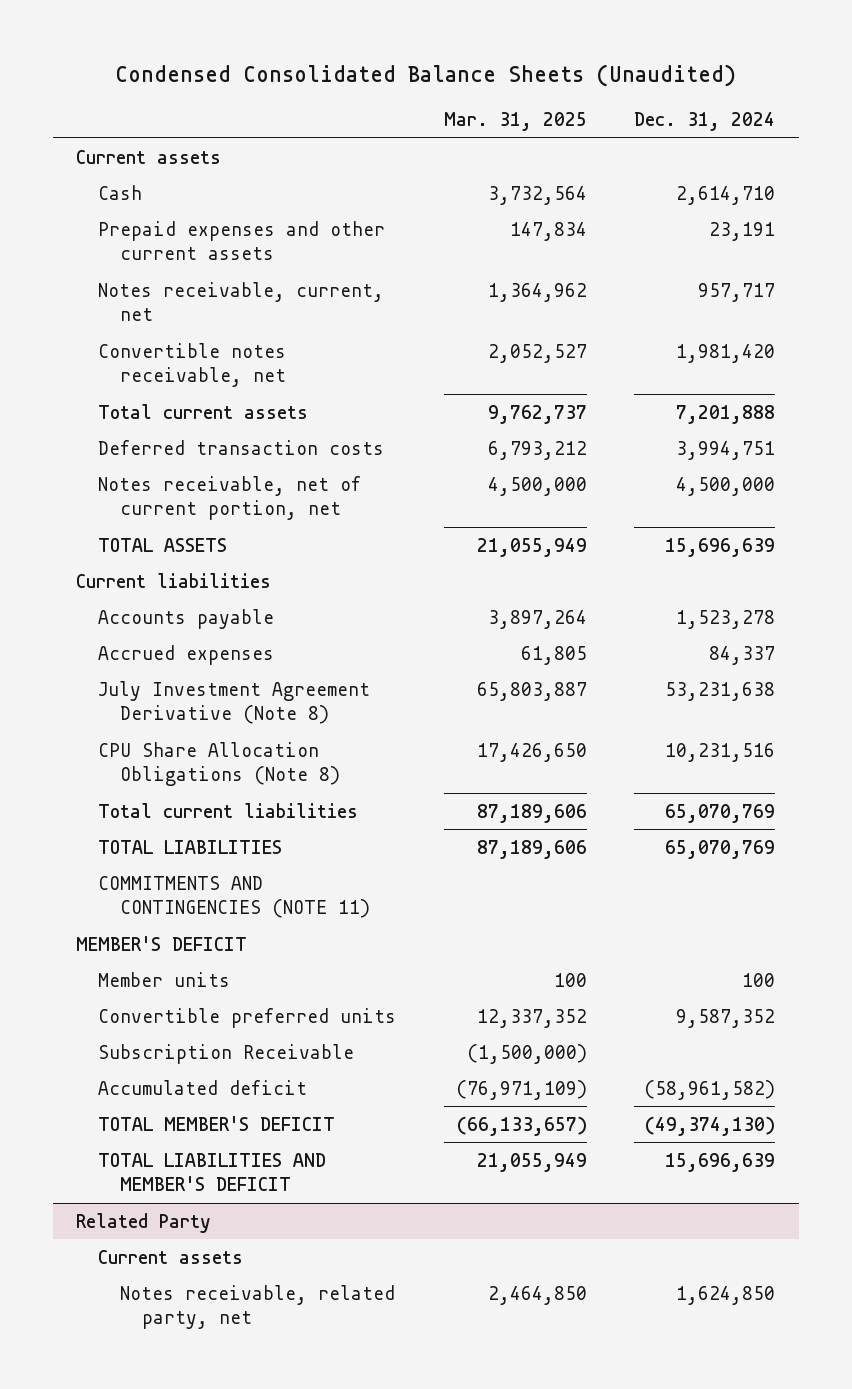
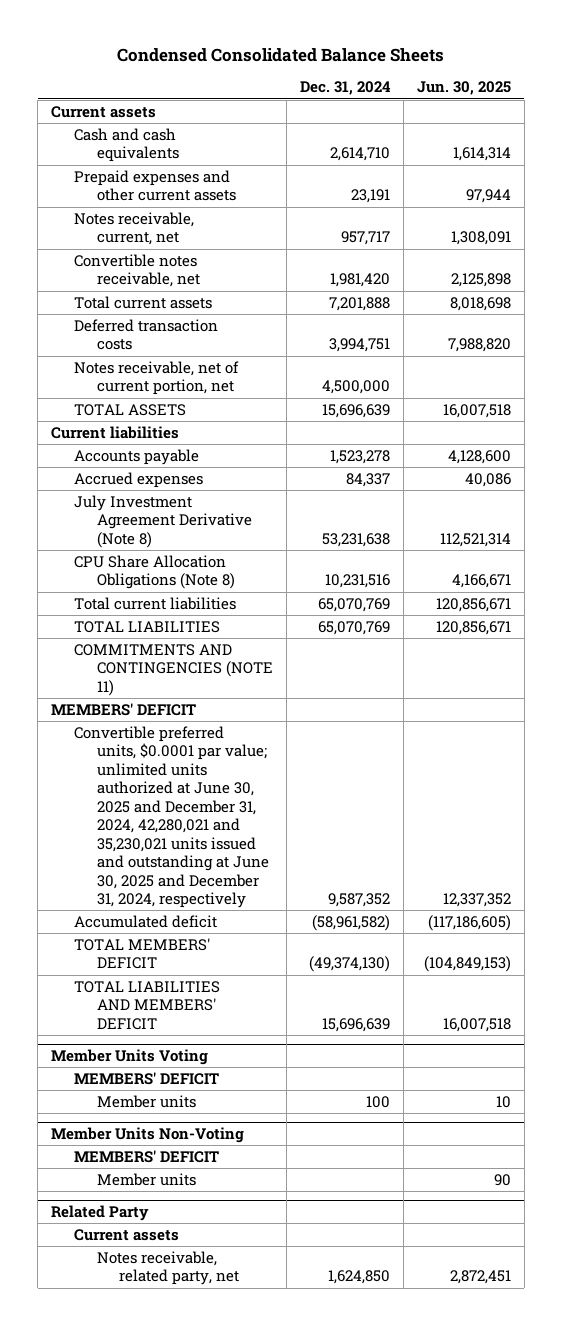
[114,64,736,88] Condensed Consolidated Balance Sheets (Unaudited) -> [116,47,444,62] Condensed Consolidated Balance Sheets
[443,112,587,132] Mar. 31, 2025 -> none
none -> [416,81,511,96] Jun. 30, 2025
[98,184,143,200] Cash -> [73,127,179,163] Cash and cash equivalents
[98,971,231,987] Member units -> none
[98,1043,355,1064] Subscription Receivable -> none
[76,935,248,951] MEMBER'S DEFICIT -> [51,702,197,716] MEMBERS' DEFICIT
[98,1007,397,1028] Convertible preferred units -> [73,725,269,909] Convertible preferred units, $0.0001 par value; unlimited units authorized at June 30, 2025 and December 31, 2024, 42,280,021 and 35,230,021 units issued and outstanding at June 30, 2025 and December 31, 2024, respectively
[98,1115,336,1131] TOTAL MEMBER'S DEFICIT -> [73,937,210,970] TOTAL MEMBERS' DEFICIT
[98,1152,327,1192] TOTAL LIABILITIES AND MEMBER'S DEFICIT -> [73,980,220,1030] TOTAL LIABILITIES AND MEMBERS' DEFICIT
none -> [51,1049,209,1066] Member Units Voting
none -> [73,1071,219,1085] MEMBERS' DEFICIT
none -> [96,1094,196,1108] Member units
none -> [51,1127,245,1144] Member Units Non-Voting
none -> [73,1149,219,1163] MEMBERS' DEFICIT
none -> [96,1172,196,1186] Member units

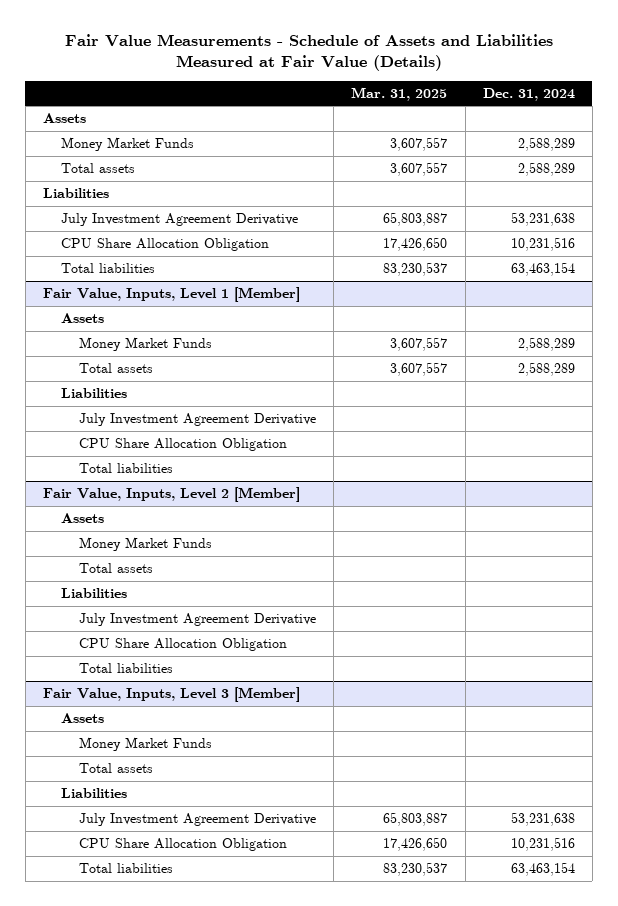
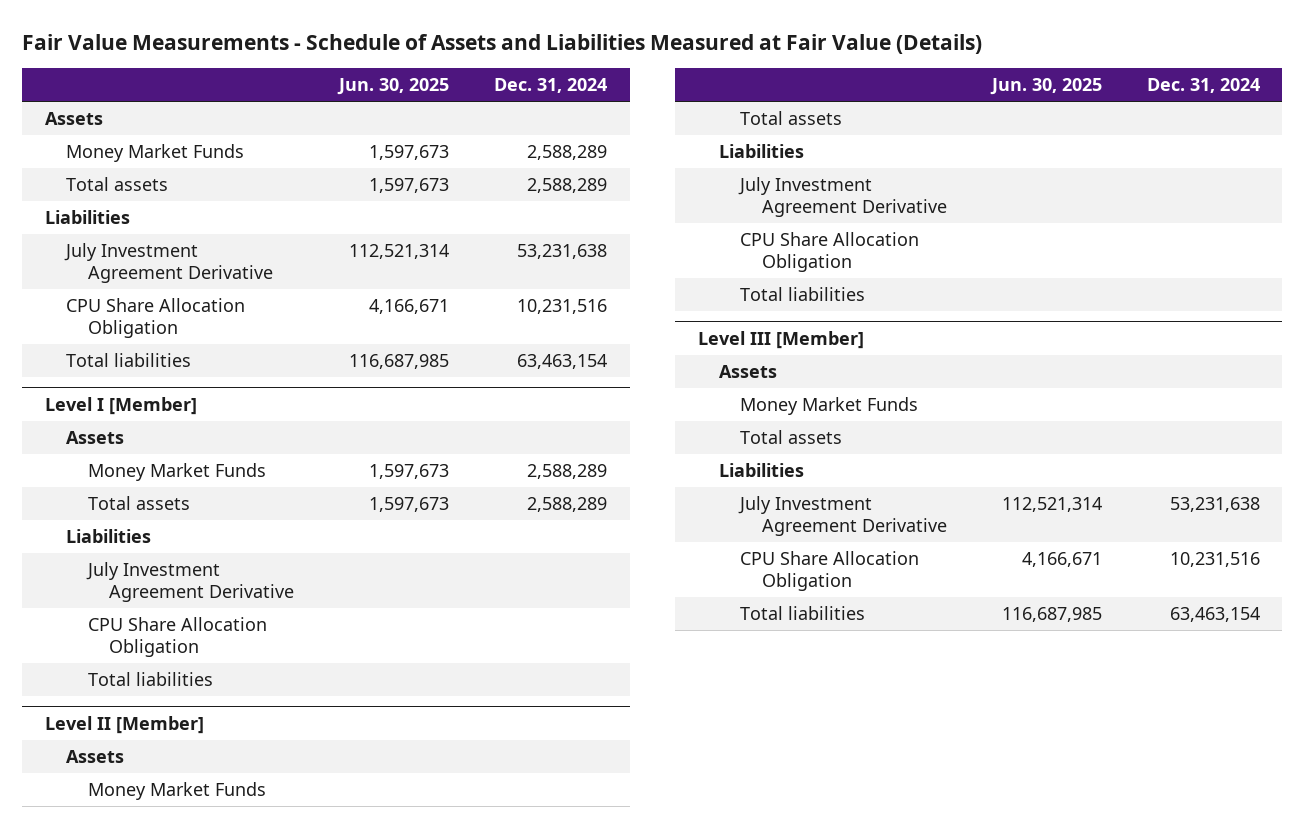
[351,86,448,101] Mar. 31, 2025 -> none
none -> [337,78,450,96] Jun. 30, 2025
[42,286,300,302] Fair Value, Inputs, Level 1 [Member] -> [44,397,197,416] Level I [Member]
[42,486,300,502] Fair Value, Inputs, Level 2 [Member] -> [44,716,204,735] Level II [Member]
[42,686,300,702] Fair Value, Inputs, Level 3 [Member] -> [697,331,864,350] Level III [Member]

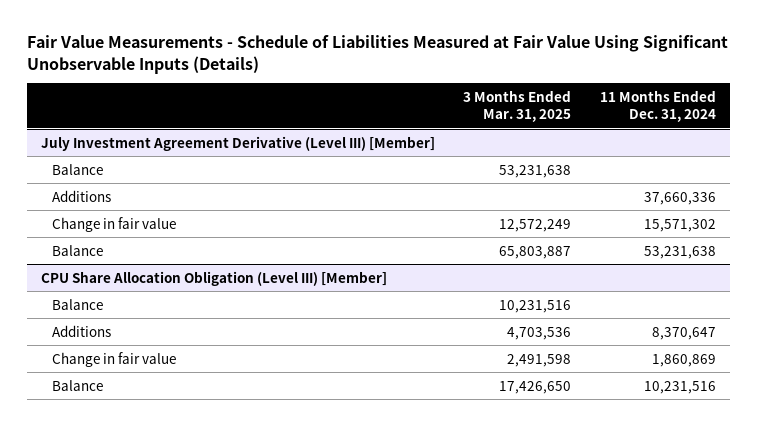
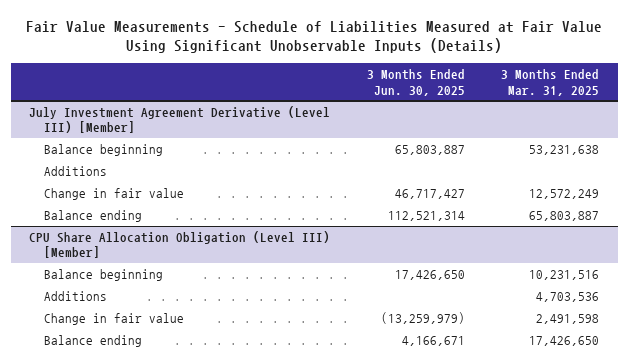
[599,90,716,123] 11 Months Ended Dec. 31, 2024 -> none
none -> [366,68,465,96] 3 Months Ended Jun. 30, 2025
[51,163,103,175] Balance -> [44,143,164,156] Balance beginning
[51,244,103,256] Balance -> [44,209,143,222] Balance ending
[51,298,103,310] Balance -> [44,268,164,281] Balance beginning
[51,379,103,391] Balance -> [44,334,143,347] Balance ending

